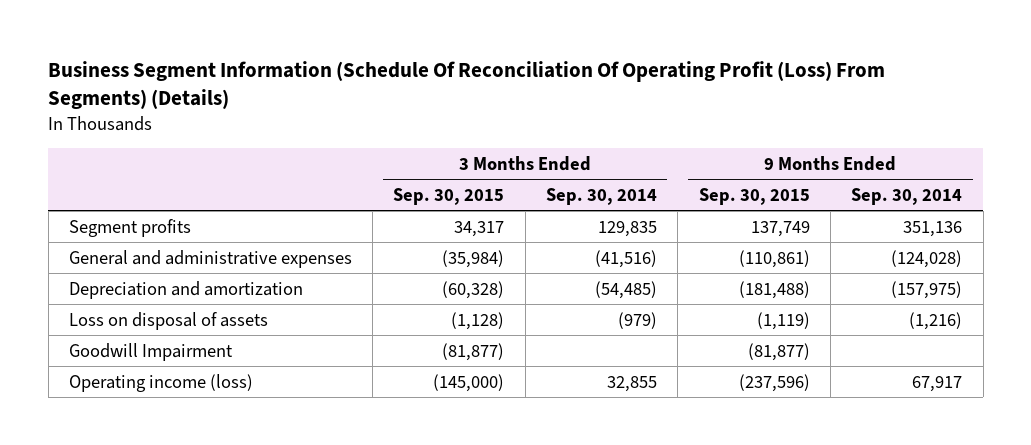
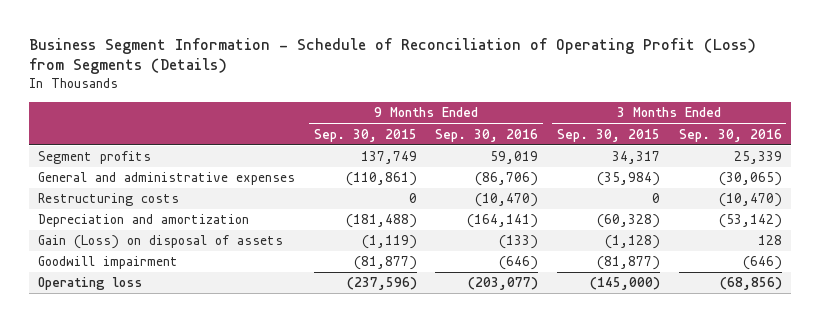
[48,60,886,110] Business Segment Information (Schedule Of Reconciliation Of Operating Profit (Loss) From Segments) (Details) -> [29,37,757,75] Business Segment Information - Schedule of Reconciliation of Operating Profit (Loss) from Segments (Details)
[546,187,658,205] Sep. 30, 2014 -> none
[851,187,963,205] Sep. 30, 2014 -> none
none -> [435,128,539,142] Sep. 30, 2016
none -> [678,128,782,142] Sep. 30, 2016
none -> [38,193,180,207] Restructuring costs
[68,311,268,330] Loss on disposal of assets -> [38,235,284,250] Gain (Loss) on disposal of assets
[68,342,233,361] Goodwill Impairment -> [38,256,179,270] Goodwill impairment
[68,373,253,392] Operating income (loss) -> [38,277,143,291] Operating loss

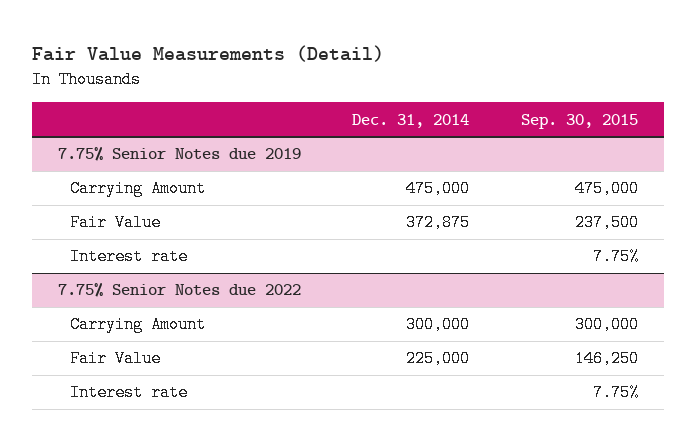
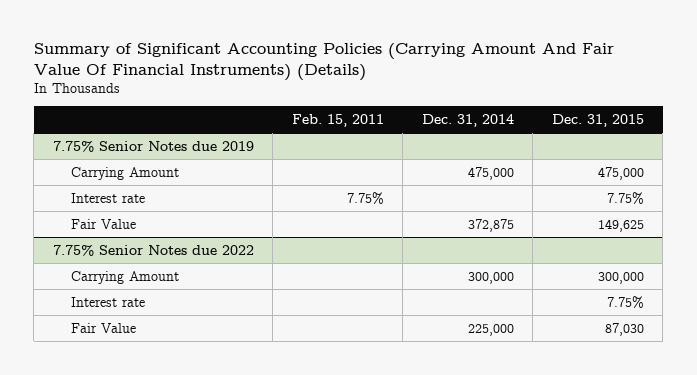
[31,44,384,62] Fair Value Measurements (Detail) -> [33,43,614,82] Summary of Significant Accounting Policies (Carrying Amount And Fair Value Of Financial Instruments) (Details)
[520,113,638,129] Sep. 30, 2015 -> none
none -> [291,113,384,127] Feb. 15, 2011
none -> [551,113,644,127] Dec. 31, 2015
[70,214,162,232] Fair Value -> [70,218,136,229] Fair Value
[70,350,162,368] Fair Value -> [70,322,136,333] Fair Value

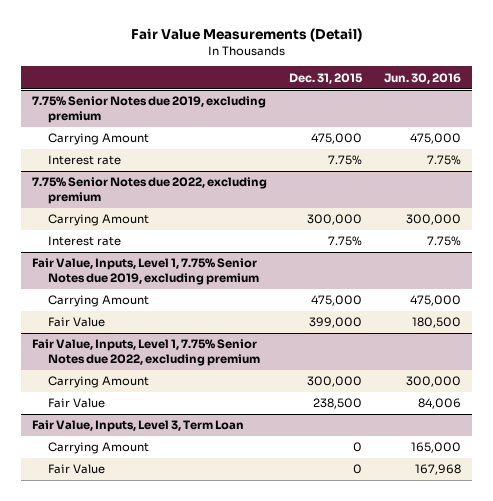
[33,43,614,82] Summary of Significant Accounting Policies (Carrying Amount And Fair Value Of Financial Instruments) (Details) -> [130,27,362,42] Fair Value Measurements (Detail)
[291,113,384,127] Feb. 15, 2011 -> none
[421,113,514,127] Dec. 31, 2014 -> none
none -> [384,72,462,84] Jun. 30, 2016
[52,140,254,152] 7.75% Senior Notes due 2019 -> [31,96,266,123] 7.75% Senior Notes due 2019, excluding premium
[70,218,136,229] Fair Value -> none
[52,244,254,256] 7.75% Senior Notes due 2022 -> [31,177,267,204] 7.75% Senior Notes due 2022, excluding premium
none -> [31,258,259,285] Fair Value, Inputs, Level 1, 7.75% Senior Notes due 2019, excluding premium
none -> [47,295,149,308] Carrying Amount
[604,322,644,336] 87,030 -> [309,317,363,329] 399,000
none -> [31,339,260,366] Fair Value, Inputs, Level 1, 7.75% Senior Notes due 2022, excluding premium
none -> [47,376,149,389] Carrying Amount
none -> [47,398,105,409] Fair Value
none -> [31,420,244,433] Fair Value, Inputs, Level 3, Term Loan
none -> [47,442,149,455] Carrying Amount
none -> [47,464,105,475] Fair Value

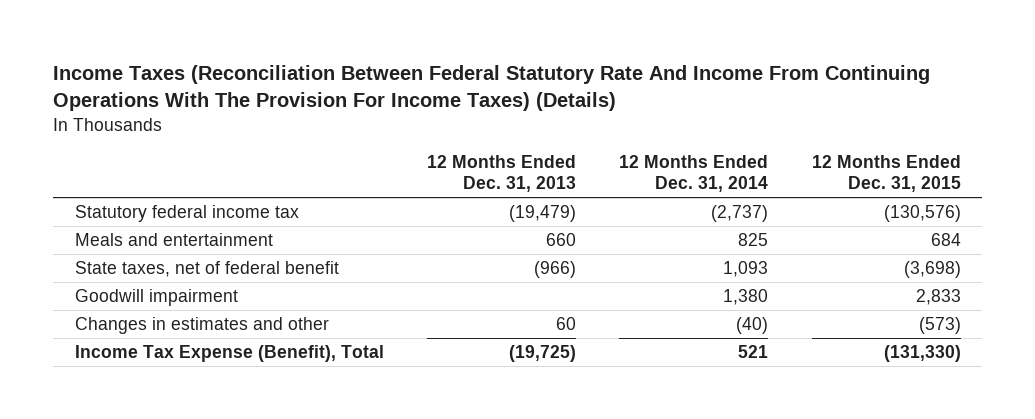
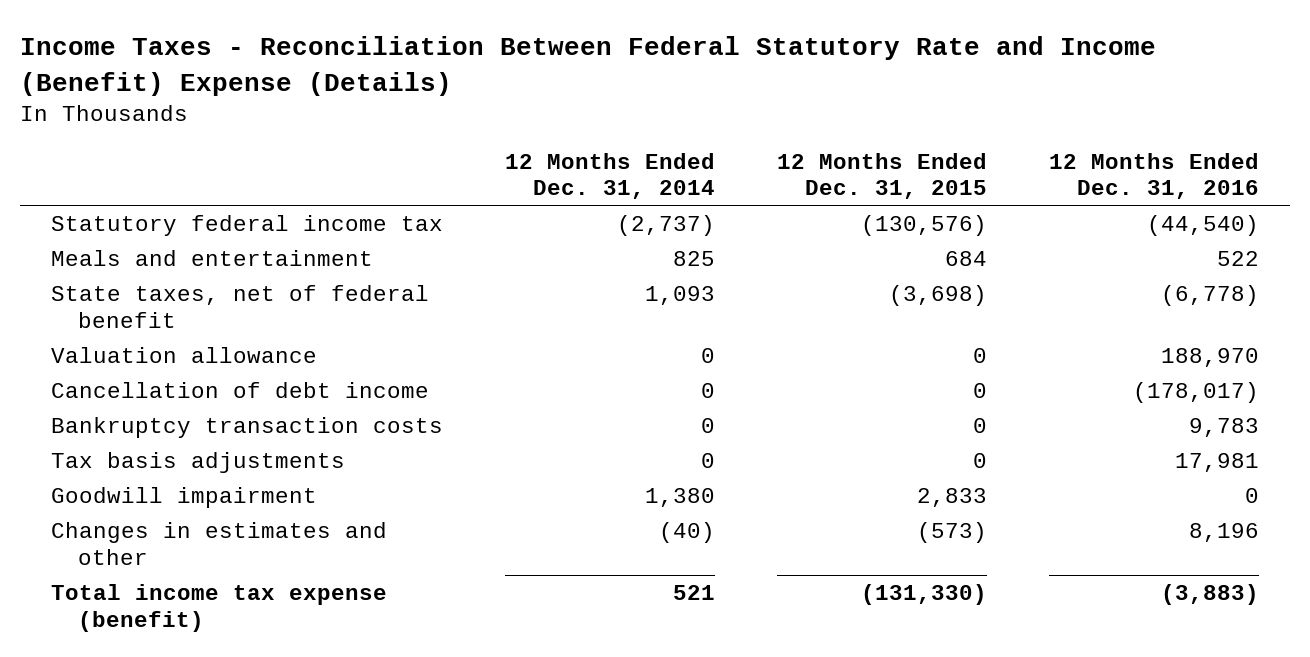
[53,65,931,112] Income Taxes (Reconciliation Between Federal Statutory Rate And Income From Continuing Operations With The Provision For Income Taxes) (Details) -> [20,36,1157,96] Income Taxes - Reconciliation Between Federal Statutory Rate and Income (Benefit) Expense (Details)
[427,155,577,193] 12 Months Ended Dec. 31, 2013 -> none
none -> [1049,152,1260,200] 12 Months Ended Dec. 31, 2016
none -> [51,346,318,363] Valuation allowance
none -> [51,381,430,398] Cancellation of debt income
none -> [51,416,444,438] Bankruptcy transaction costs
none -> [51,451,346,473] Tax basis adjustments
[74,344,384,362] Income Tax Expense (Benefit), Total -> [51,583,388,632] Total income tax expense (benefit)

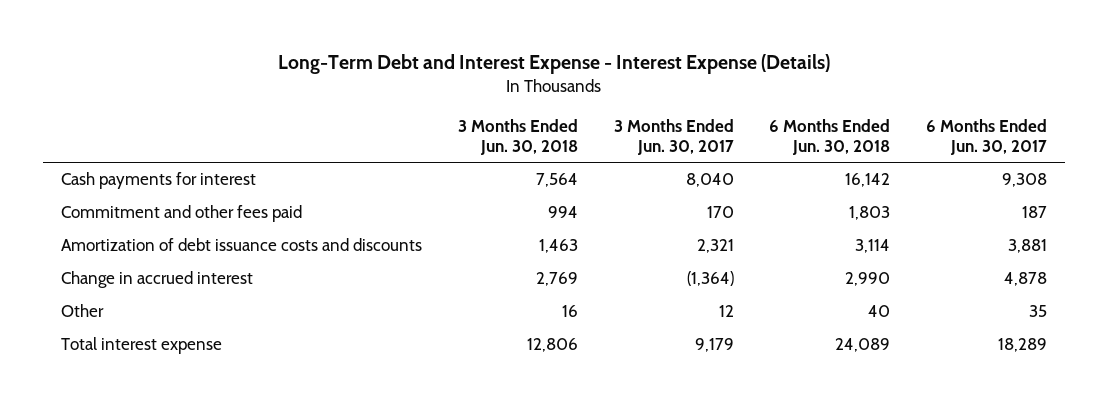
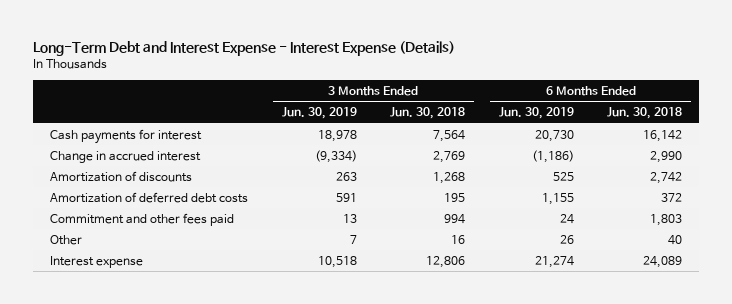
[613,118,734,156] 3 Months Ended Jun. 30, 2017 -> none
[926,118,1048,156] 6 Months Ended Jun. 30, 2017 -> none
none -> [281,107,357,120] Jun. 30, 2019
none -> [498,107,574,120] Jun. 30, 2019
[60,238,422,252] Amortization of debt issuance costs and discounts -> none
none -> [50,171,193,183] Amortization of discounts
none -> [50,192,249,204] Amortization of deferred debt costs
[60,205,302,223] Commitment and other fees paid -> [50,213,235,227] Commitment and other fees paid
[60,337,222,355] Total interest expense -> [50,256,144,269] Interest expense

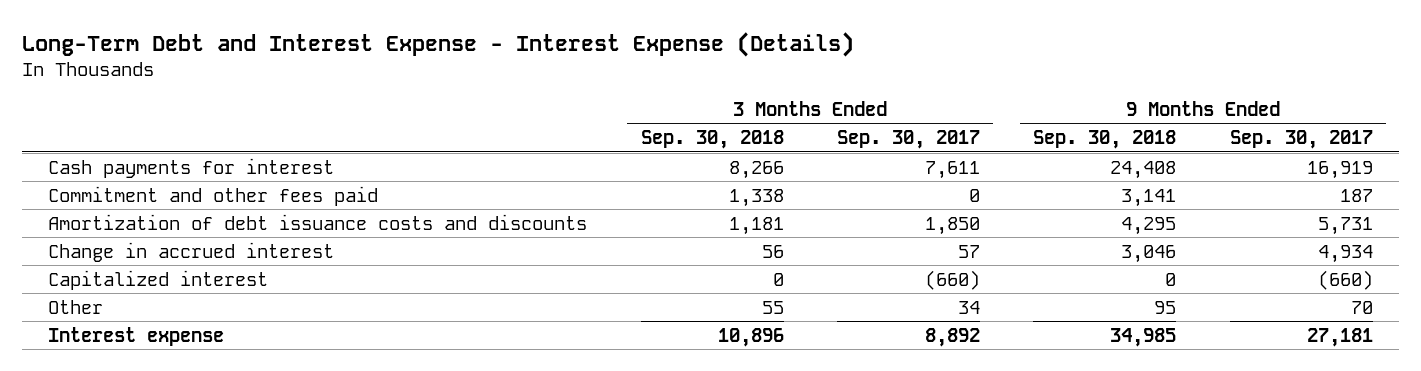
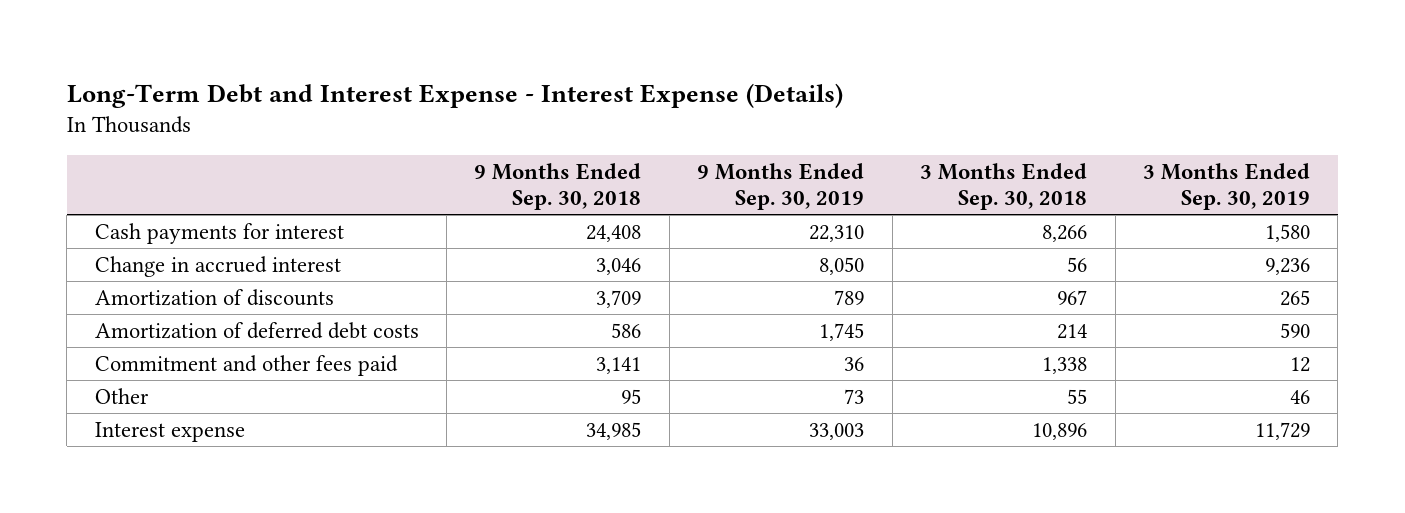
[836,130,980,150] Sep. 30, 2017 -> none
[1229,130,1373,150] Sep. 30, 2017 -> none
none -> [697,162,865,211] 9 Months Ended Sep. 30, 2019
none -> [1142,162,1310,211] 3 Months Ended Sep. 30, 2019
[48,213,588,230] Amortization of debt issuance costs and discounts -> none
[48,269,269,290] Capitalized interest -> none
none -> [94,288,334,306] Amortization of discounts
none -> [94,321,419,339] Amortization of deferred debt costs
[48,185,379,206] Commitment and other fees paid -> [94,354,398,376] Commitment and other fees paid

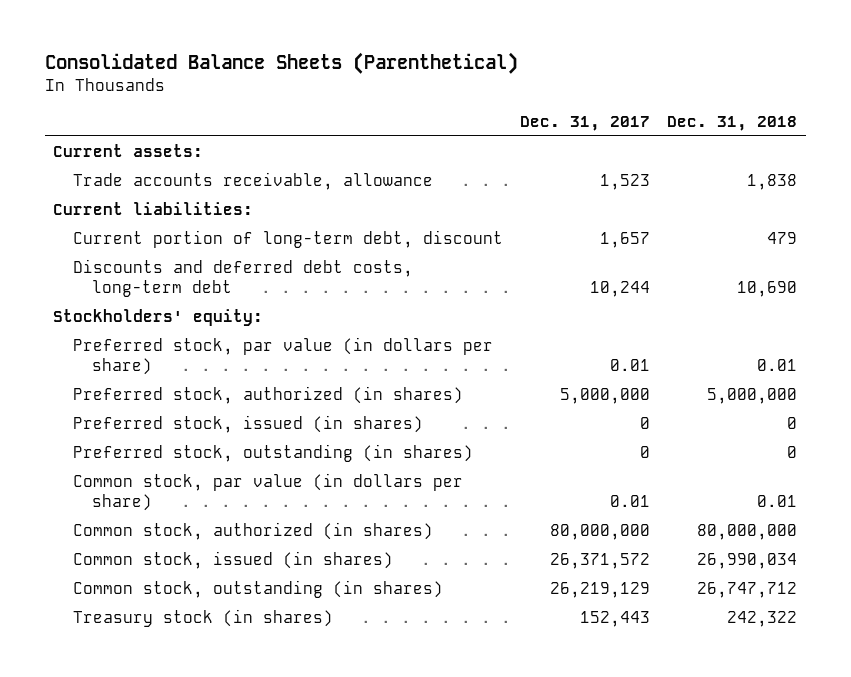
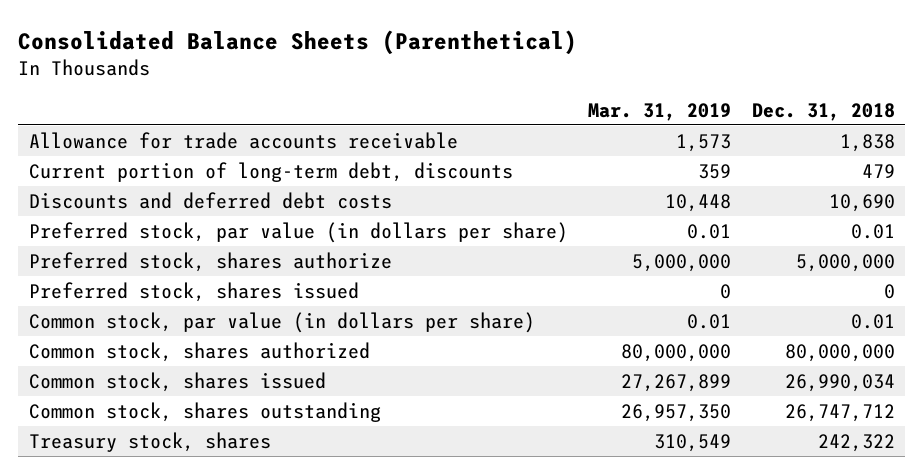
[519,115,650,131] Dec. 31, 2017 -> none
none -> [588,102,732,121] Mar. 31, 2019
[53,144,204,158] Current assets: -> none
[53,202,254,216] Current liabilities: -> none
[53,309,264,327] Stockholders' equity: -> none
[72,172,433,191] Trade accounts receivable, allowance -> [28,131,458,149] Allowance for trade accounts receivable
[72,230,503,249] Current portion of long-term debt, discount -> [28,161,513,182] Current portion of long-term debt, discounts
[72,259,413,297] Discounts and deferred debt costs, long-term debt -> [28,191,392,209] Discounts and deferred debt costs
[72,444,473,463] Preferred stock, outstanding (in shares) -> none
[72,386,463,405] Preferred stock, authorized (in shares) -> [28,251,392,272] Preferred stock, shares authorize
[72,415,423,434] Preferred stock, issued (in shares) -> [28,281,359,302] Preferred stock, shares issued
[72,522,433,541] Common stock, authorized (in shares) -> [28,341,370,362] Common stock, shares authorized
[72,551,393,570] Common stock, issued (in shares) -> [28,371,326,392] Common stock, shares issued
[72,580,443,599] Common stock, outstanding (in shares) -> [28,401,381,422] Common stock, shares outstanding
[72,609,333,628] Treasury stock (in shares) -> [28,431,271,452] Treasury stock, shares

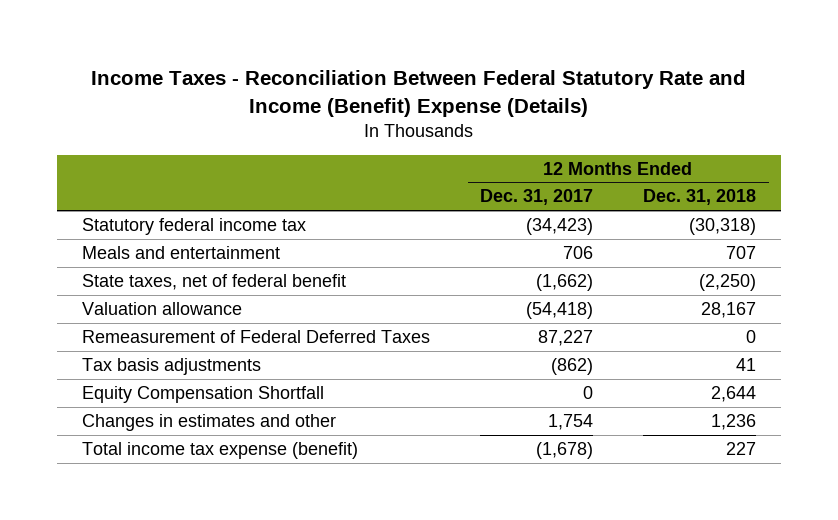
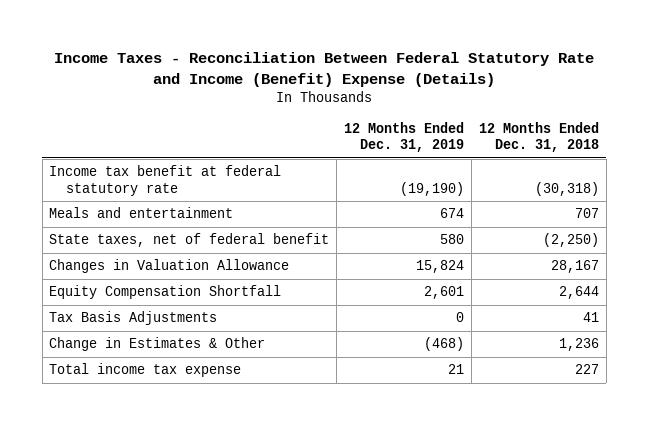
[480,189,594,206] Dec. 31, 2017 -> none
none -> [344,122,465,153] 12 Months Ended Dec. 31, 2019
[82,218,307,236] Statutory federal income tax -> [49,165,282,196] Income tax benefit at federal statutory rate
[82,330,431,344] Remeasurement of Federal Deferred Taxes -> none
[82,358,262,376] Tax basis adjustments -> none
[82,302,243,316] Valuation allowance -> [49,259,290,274] Changes in Valuation Allowance
none -> [49,311,218,326] Tax Basis Adjustments
[82,414,337,432] Changes in estimates and other -> [49,337,266,352] Change in Estimates & Other
[82,442,359,460] Total income tax expense (benefit) -> [49,363,242,378] Total income tax expense

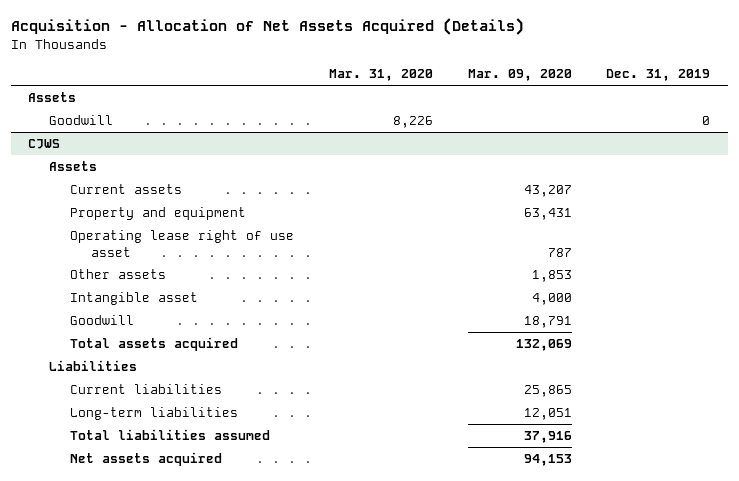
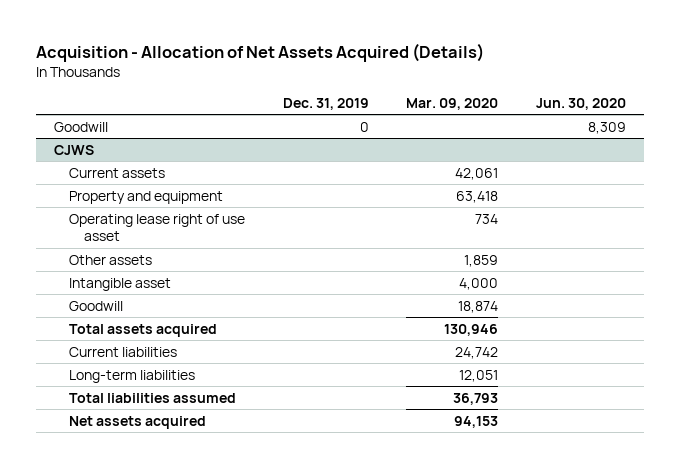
[328,69,433,82] Mar. 31, 2020 -> none
none -> [535,97,626,110] Jun. 30, 2020
[28,91,77,102] Assets -> none
[49,160,98,171] Assets -> none
[523,184,572,197] 43,207 -> [455,167,499,180] 42,061
[523,207,572,220] 63,431 -> [456,190,499,203] 63,418
[547,247,572,257] 787 -> [475,213,499,224] 734
[531,269,572,282] 1,853 -> [464,254,499,267] 1,859
[49,359,138,371] Liabilities -> none
[523,315,572,328] 18,791 -> [458,300,499,313] 18,874
[515,338,572,351] 132,069 -> [444,323,499,336] 130,946
[523,384,572,397] 25,865 -> [455,346,499,359] 24,742
[523,430,572,443] 37,916 -> [453,392,499,405] 36,793

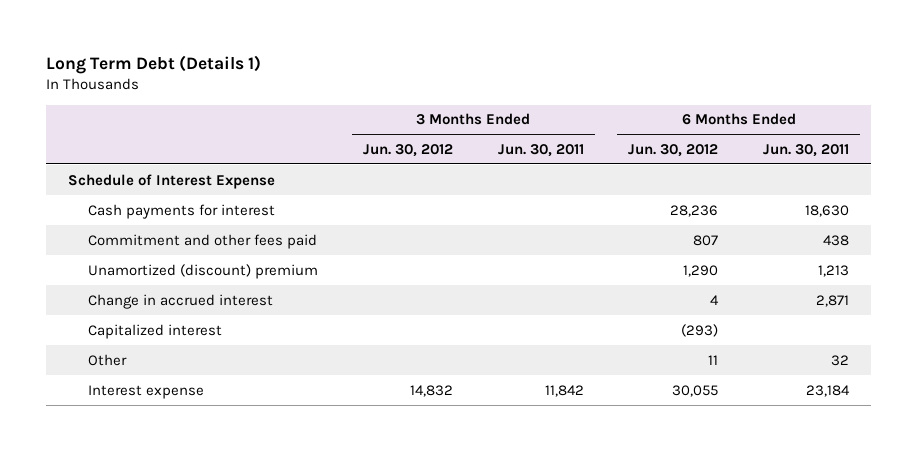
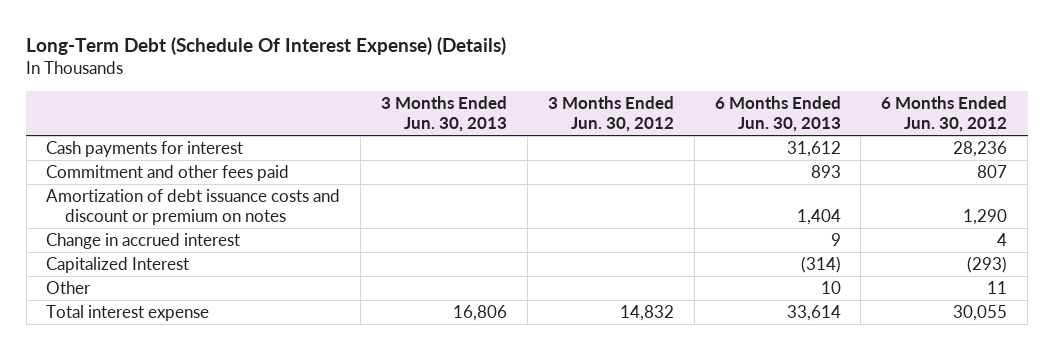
[45,55,261,75] Long Term Debt (Details 1) -> [26,36,507,55] Long-Term Debt (Schedule Of Interest Expense) (Details)
[497,143,584,157] Jun. 30, 2011 -> none
[763,143,850,157] Jun. 30, 2011 -> none
none -> [381,95,508,132] 3 Months Ended Jun. 30, 2013
none -> [714,95,841,132] 6 Months Ended Jun. 30, 2013
[68,173,276,189] Schedule of Interest Expense -> none
[88,263,319,279] Unamortized (discount) premium -> [46,189,341,226] Amortization of debt issuance costs and discount or premium on notes
[88,323,223,339] Capitalized interest -> [46,257,190,274] Capitalized Interest
[88,384,205,399] Interest expense -> [46,305,210,322] Total interest expense

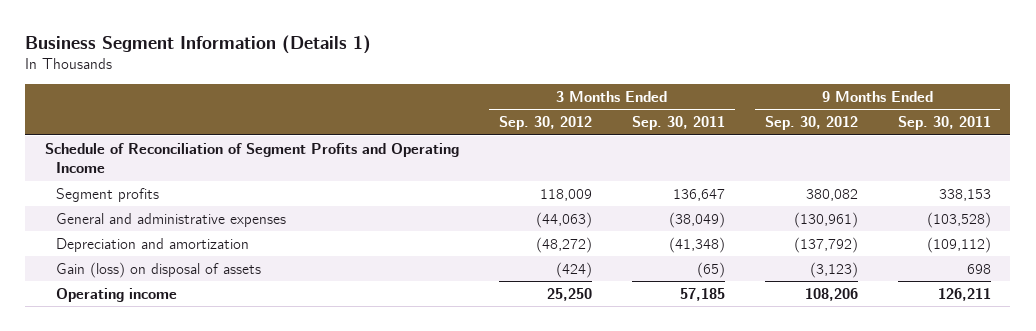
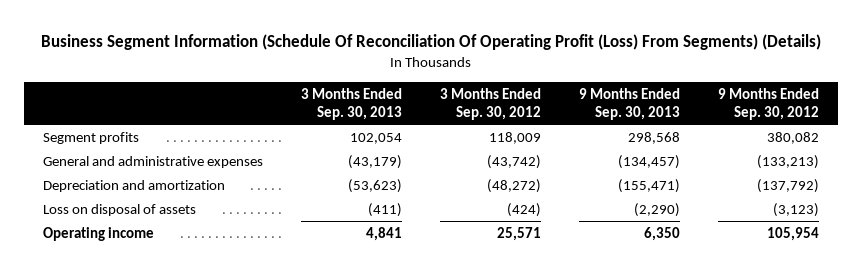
[25,34,372,54] Business Segment Information (Details 1) -> [40,34,821,51] Business Segment Information (Schedule Of Reconciliation Of Operating Profit (Loss) From Segments) (Details)
[631,116,725,131] Sep. 30, 2011 -> none
[897,116,991,131] Sep. 30, 2011 -> none
none -> [300,87,402,121] 3 Months Ended Sep. 30, 2013
none -> [578,87,680,121] 9 Months Ended Sep. 30, 2013
[45,142,460,174] Schedule of Reconciliation of Segment Profits and Operating Income -> none
[535,211,592,228] (44,063) -> [486,154,541,169] (43,742)
[793,211,858,228] (130,961) -> [756,154,819,169] (133,213)
[56,261,262,278] Gain (loss) on disposal of assets -> [42,203,196,216] Loss on disposal of assets
[546,287,592,301] 25,250 -> [496,226,541,241] 25,571
[804,287,858,301] 108,206 -> [766,226,819,241] 105,954

